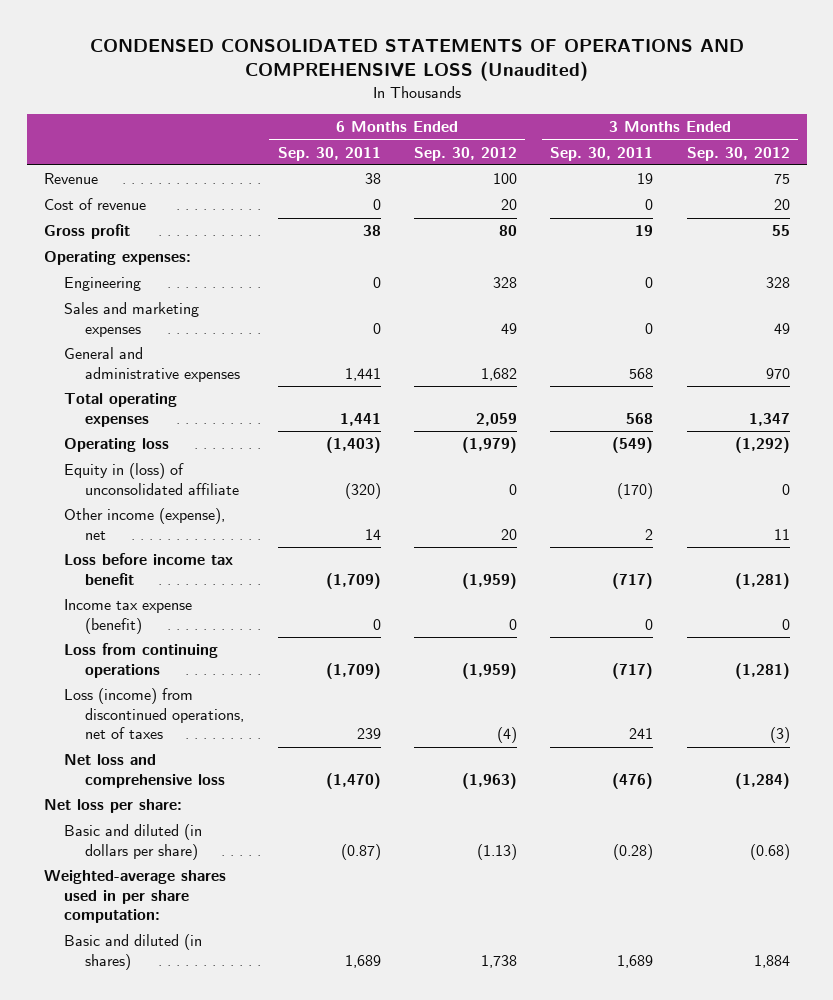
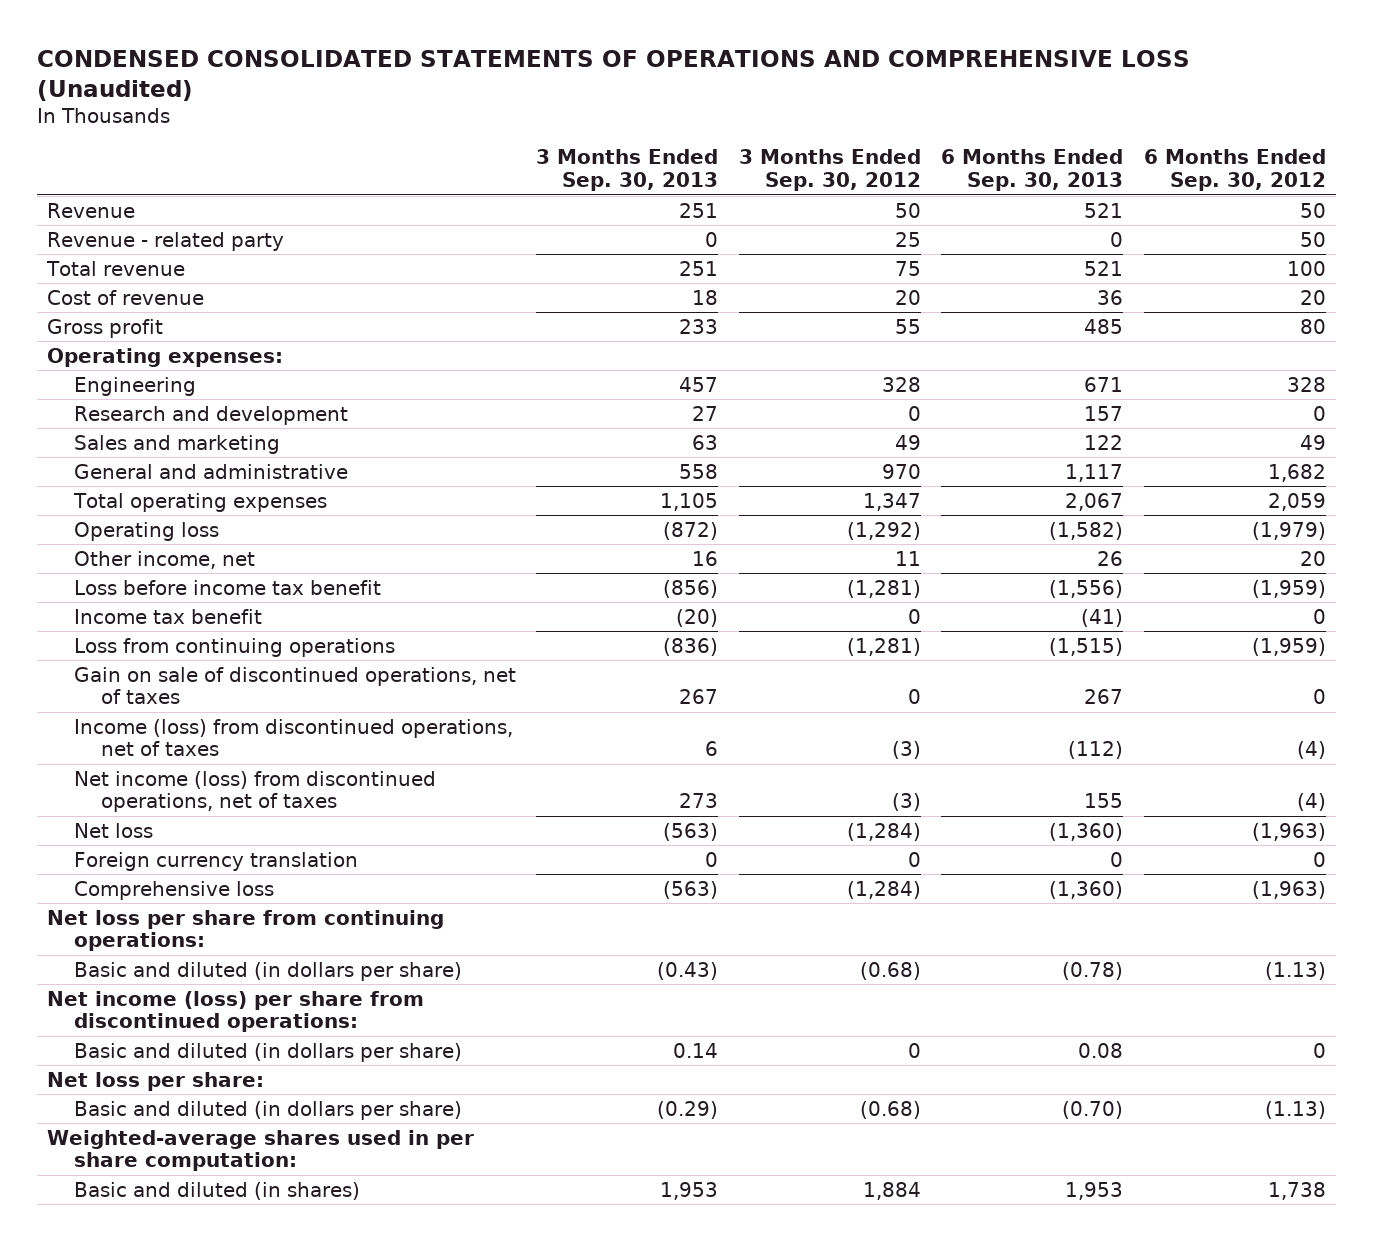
[277,146,381,161] Sep. 30, 2011 -> none
[550,146,654,161] Sep. 30, 2011 -> none
none -> [536,149,719,192] 3 Months Ended Sep. 30, 2013
none -> [941,149,1124,192] 6 Months Ended Sep. 30, 2013
[492,173,517,185] 100 -> [1300,202,1327,218] 50
[773,174,790,185] 75 -> [894,202,921,218] 50
none -> [46,231,284,251] Revenue - related party
none -> [45,260,185,276] Total revenue
none -> [73,405,348,425] Research and development
[64,302,200,337] Sales and marketing expenses -> [73,434,280,454] Sales and marketing
[64,347,241,382] General and administrative expenses -> [73,463,348,479] General and administrative
[64,463,240,495] Equity in (loss) of unconsolidated affiliate -> none
[64,508,226,540] Other income (expense), net -> [73,550,255,569] Other income, net
[64,599,193,634] Income tax expense (benefit) -> [73,608,262,624] Income tax benefit
none -> [73,666,516,705] Gain on sale of discontinued operations, net of taxes
none -> [73,718,513,757] Income (loss) from discontinued operations, net of taxes
[64,688,245,740] Loss (income) from discontinued operations, net of taxes -> [73,770,436,813] Net income (loss) from discontinued operations, net of taxes
[64,754,226,788] Net loss and comprehensive loss -> [73,822,153,838] Net loss
none -> [73,851,358,871] Foreign currency translation
none -> [73,880,274,900] Comprehensive loss
none -> [46,909,444,952] Net loss per share from continuing operations:
none -> [73,961,462,981] Basic and diluted (in dollars per share)
none -> [46,990,424,1033] Net income (loss) per share from discontinued operations:
none -> [73,1042,462,1062] Basic and diluted (in dollars per share)

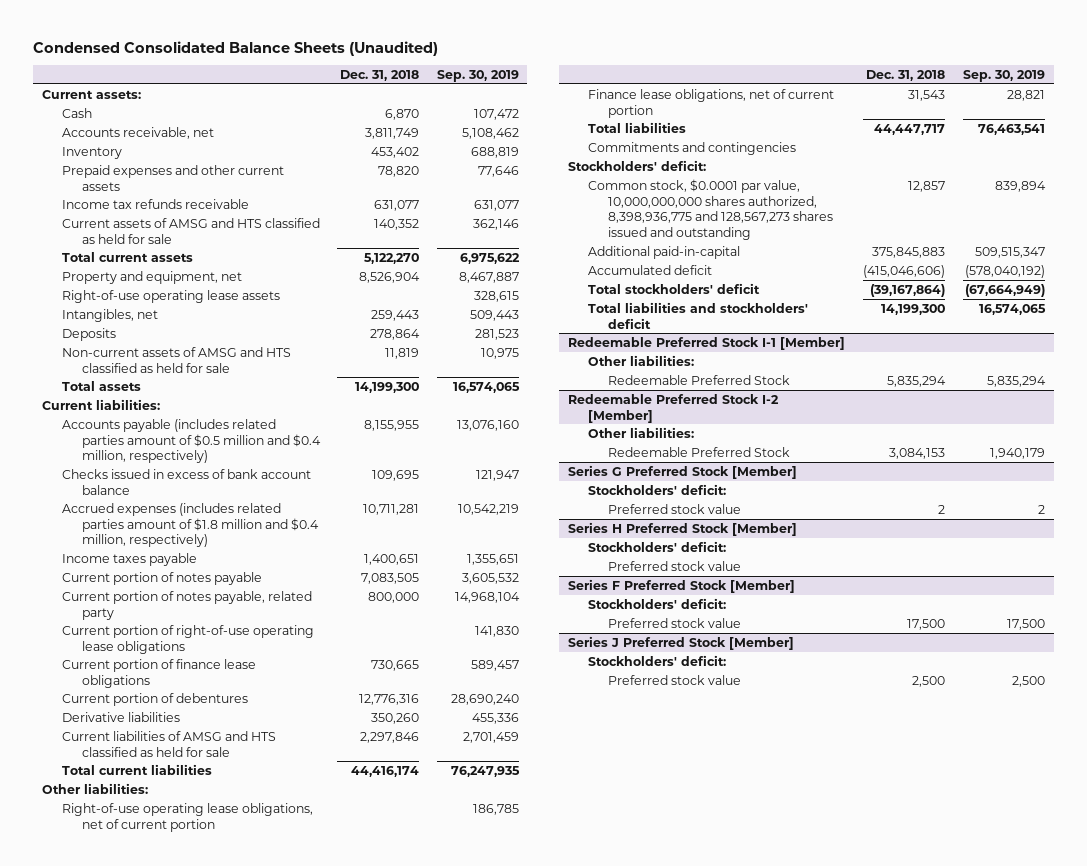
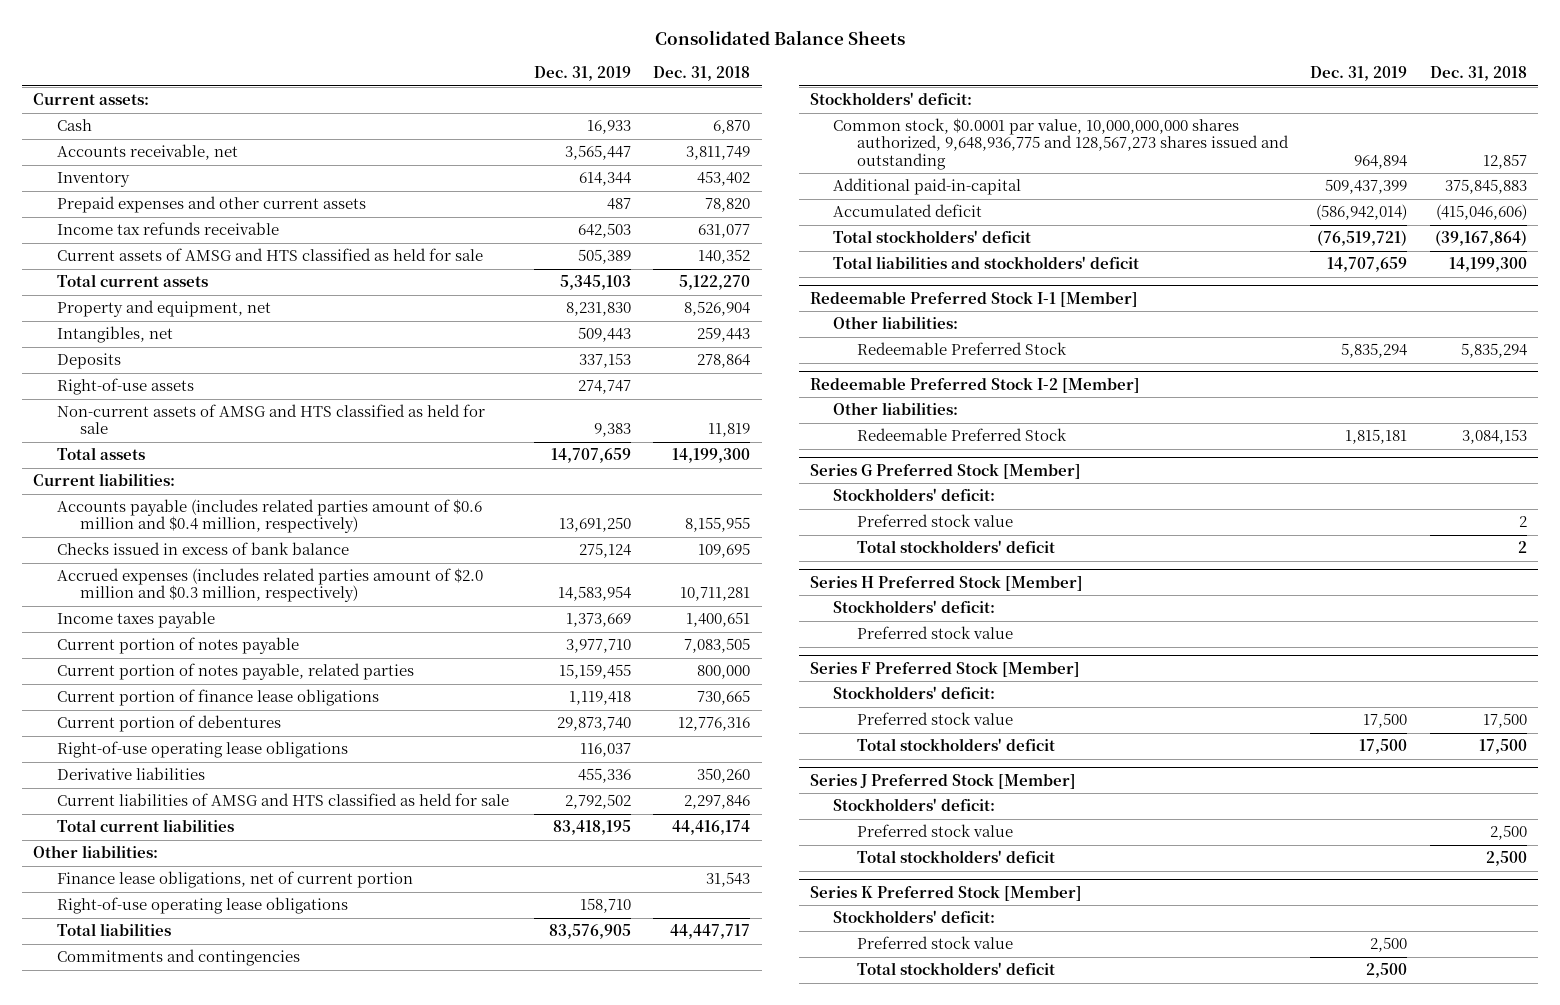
[32,40,438,56] Condensed Consolidated Balance Sheets (Unaudited) -> [655,30,906,46] Consolidated Balance Sheets
[436,69,519,82] Sep. 30, 2019 -> none
none -> [533,66,631,82] Dec. 31, 2019
[61,289,280,303] Right-of-use operating lease assets -> none
none -> [56,378,194,396] Right-of-use assets
[61,418,321,464] Accounts payable (includes related parties amount of $0.5 million and $0.4 million, respectively) -> [56,499,482,534] Accounts payable (includes related parties amount of $0.6 million and $0.4 million, respectively)
[61,468,311,495] Checks issued in excess of bank account balance -> [56,542,349,556] Checks issued in excess of bank balance
[61,502,319,548] Accrued expenses (includes related parties amount of $1.8 million and $0.4 million, respectively) -> [56,568,483,603] Accrued expenses (includes related parties amount of $2.0 million and $0.3 million, respectively)
[61,624,314,654] Current portion of right-of-use operating lease obligations -> none
[61,590,312,620] Current portion of notes payable, related party -> [56,663,414,681] Current portion of notes payable, related parties
none -> [56,741,348,759] Right-of-use operating lease obligations
[61,802,313,832] Right-of-use operating lease obligations, net of current portion -> none
none -> [56,897,348,915] Right-of-use operating lease obligations
[587,178,833,240] Common stock, $0.0001 par value, 10,000,000,000 shares authorized, 8,398,936,775 and 128,567,273 shares issued and outstanding -> [833,118,1289,170] Common stock, $0.0001 par value, 10,000,000,000 shares authorized, 9,648,936,775 and 128,567,273 shares issued and outstanding
none -> [856,540,1055,554] Total stockholders' deficit
none -> [856,738,1055,752] Total stockholders' deficit
none -> [856,850,1055,864] Total stockholders' deficit
none -> [810,884,1083,901] Series K Preferred Stock [Member]
none -> [833,910,996,924] Stockholders' deficit:
none -> [856,936,1013,950] Preferred stock value
none -> [856,962,1055,976] Total stockholders' deficit

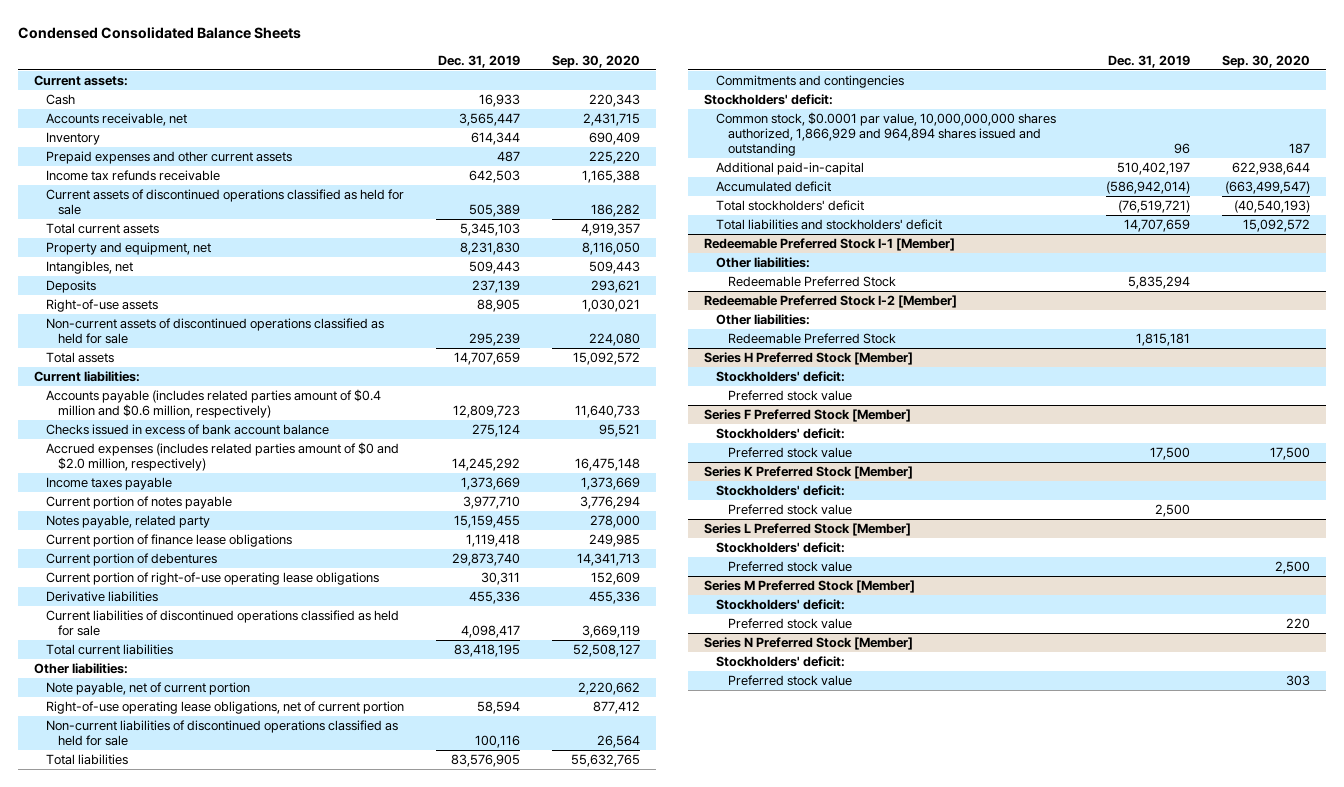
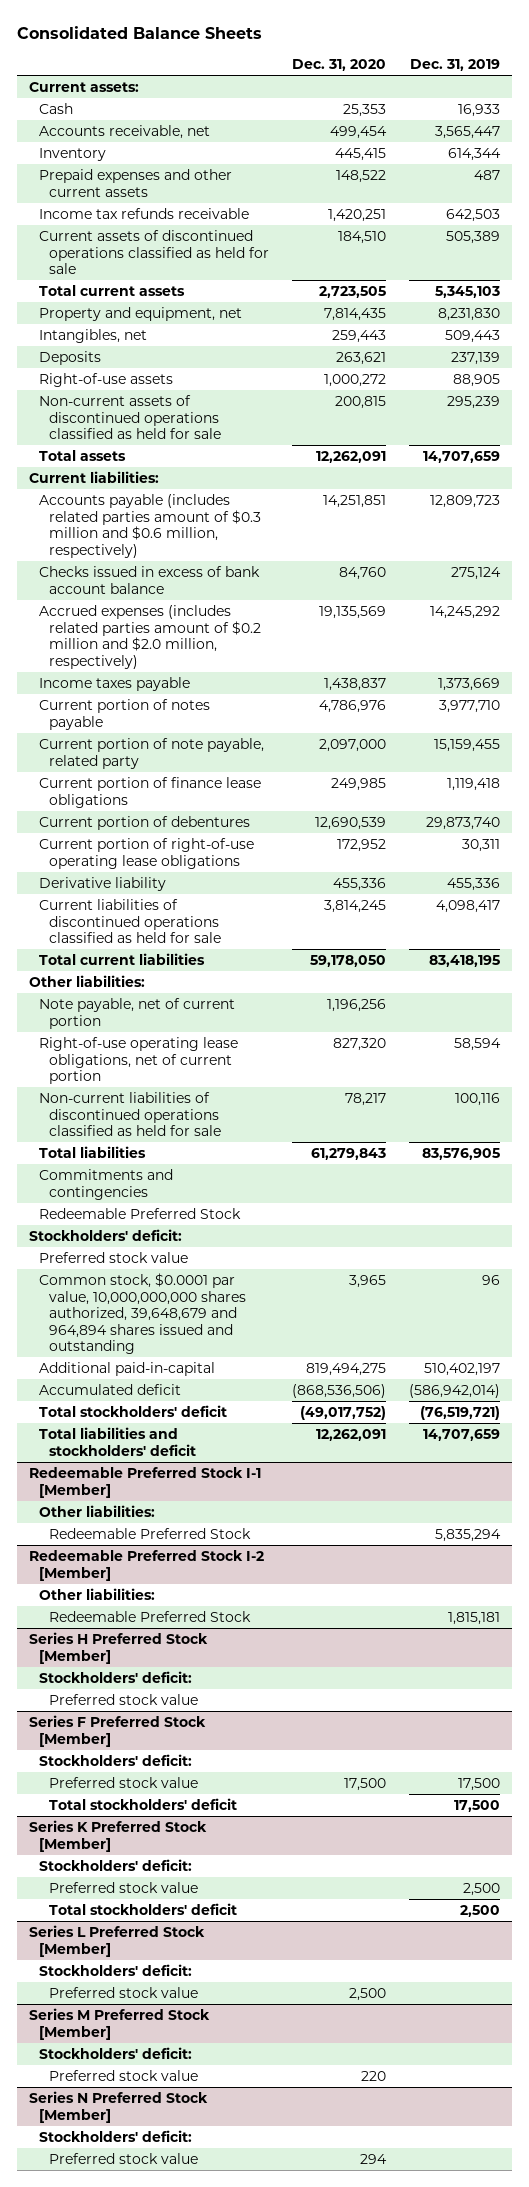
[18,26,302,39] Condensed Consolidated Balance Sheets -> [17,25,263,39] Consolidated Balance Sheets
[552,54,641,68] Sep. 30, 2020 -> none
none -> [292,59,387,72] Dec. 31, 2020
[46,389,382,419] Accounts payable (includes related parties amount of $0.4 million and $0.6 million, respectively) -> [38,494,261,558] Accounts payable (includes related parties amount of $0.3 million and $0.6 million, respectively)
[46,442,400,472] Accrued expenses (includes related parties amount of $0 and $2.0 million, respectively) -> [38,605,261,669] Accrued expenses (includes related parties amount of $0.2 million and $2.0 million, respectively)
[46,515,211,529] Notes payable, related party -> [38,738,264,769] Current portion of note payable, related party
[46,591,159,603] Derivative liabilities -> [38,877,166,892] Derivative liability
none -> [38,1208,241,1220] Redeemable Preferred Stock
none -> [38,1252,188,1264] Preferred stock value
[715,112,1056,157] Common stock, $0.0001 par value, 10,000,000,000 shares authorized, 1,866,929 and 964,894 shares issued and outstanding -> [38,1273,246,1355] Common stock, $0.0001 par value, 10,000,000,000 shares authorized, 39,648,679 and 964,894 shares issued and outstanding
none -> [48,1798,237,1811] Total stockholders' deficit
none -> [48,1903,237,1916] Total stockholders' deficit

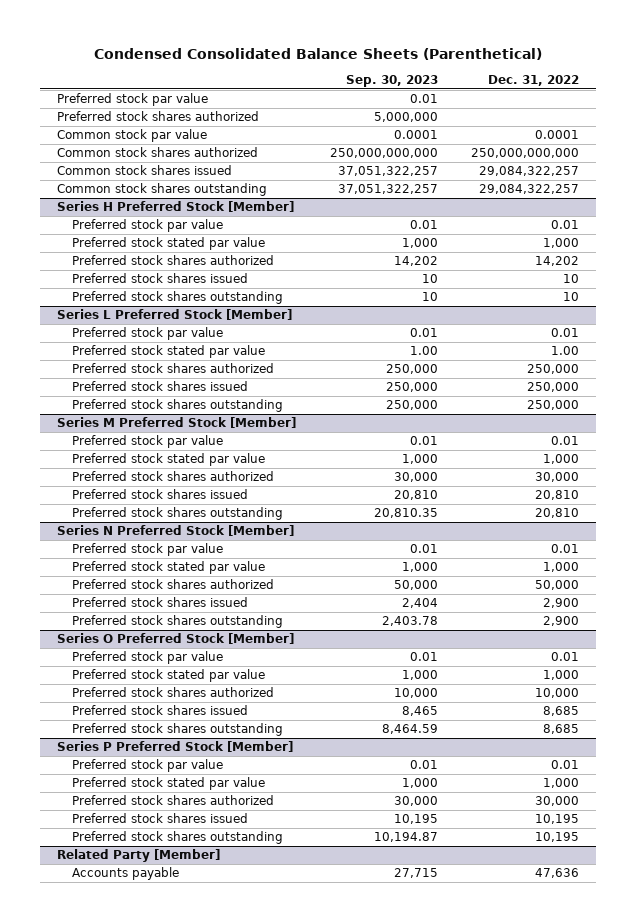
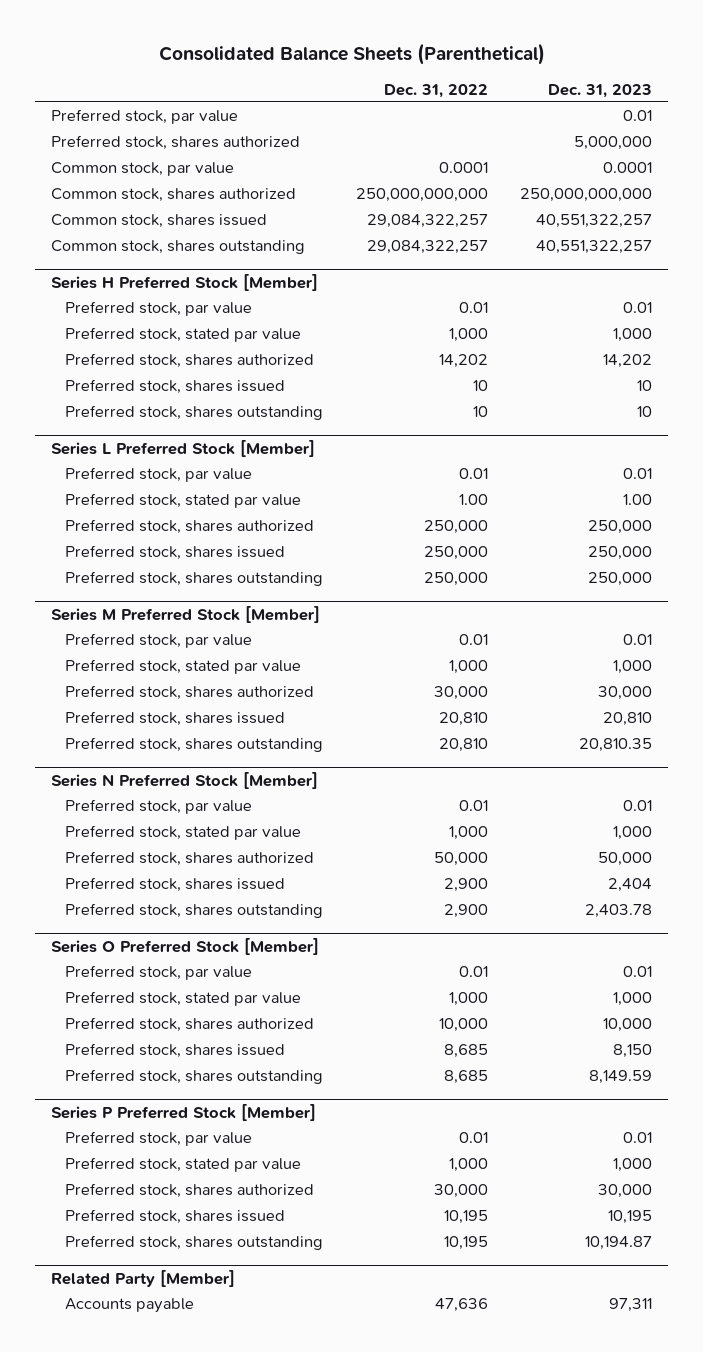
[94,47,543,60] Condensed Consolidated Balance Sheets (Parenthetical) -> [158,43,545,66] Consolidated Balance Sheets (Parenthetical)
[345,74,438,87] Sep. 30, 2023 -> none
none -> [548,83,653,98] Dec. 31, 2023
[57,93,209,107] Preferred stock par value -> [50,109,238,125] Preferred stock, par value
[57,111,260,122] Preferred stock shares authorized -> [50,135,300,151] Preferred stock, shares authorized
[57,129,208,143] Common stock par value -> [50,162,234,177] Common stock, par value
[57,147,259,158] Common stock shares authorized -> [50,188,296,203] Common stock, shares authorized
[57,165,233,176] Common stock shares issued -> [50,214,267,229] Common stock, shares issued
[57,183,268,197] Common stock shares outstanding -> [50,240,305,255] Common stock, shares outstanding
[72,219,224,233] Preferred stock par value -> [65,301,253,317] Preferred stock, par value
[72,237,266,251] Preferred stock stated par value -> [65,327,302,343] Preferred stock, stated par value
[72,255,275,266] Preferred stock shares authorized -> [65,353,315,369] Preferred stock, shares authorized
[72,273,249,284] Preferred stock shares issued -> [65,379,286,395] Preferred stock, shares issued
[72,291,284,305] Preferred stock shares outstanding -> [65,405,324,421] Preferred stock, shares outstanding
[72,327,224,341] Preferred stock par value -> [65,467,253,483] Preferred stock, par value
[72,345,266,359] Preferred stock stated par value -> [65,493,302,509] Preferred stock, stated par value
[72,363,275,374] Preferred stock shares authorized -> [65,519,315,535] Preferred stock, shares authorized
[72,381,249,392] Preferred stock shares issued -> [65,545,286,561] Preferred stock, shares issued
[72,399,284,413] Preferred stock shares outstanding -> [65,571,324,587] Preferred stock, shares outstanding
[72,435,224,449] Preferred stock par value -> [65,633,253,649] Preferred stock, par value
[72,453,266,467] Preferred stock stated par value -> [65,659,302,675] Preferred stock, stated par value
[72,471,275,482] Preferred stock shares authorized -> [65,685,315,701] Preferred stock, shares authorized
[72,489,249,500] Preferred stock shares issued -> [65,711,286,727] Preferred stock, shares issued
[72,507,284,521] Preferred stock shares outstanding -> [65,737,324,753] Preferred stock, shares outstanding
[72,543,224,557] Preferred stock par value -> [65,799,253,815] Preferred stock, par value
[72,561,266,575] Preferred stock stated par value -> [65,825,302,841] Preferred stock, stated par value
[72,579,275,590] Preferred stock shares authorized -> [65,851,315,867] Preferred stock, shares authorized
[72,597,249,608] Preferred stock shares issued -> [65,877,286,893] Preferred stock, shares issued
[72,615,284,629] Preferred stock shares outstanding -> [65,903,324,919] Preferred stock, shares outstanding
[72,651,224,665] Preferred stock par value -> [65,965,253,981] Preferred stock, par value
[72,669,266,683] Preferred stock stated par value -> [65,991,302,1007] Preferred stock, stated par value
[72,687,275,698] Preferred stock shares authorized -> [65,1017,315,1033] Preferred stock, shares authorized
[72,705,249,716] Preferred stock shares issued -> [65,1043,286,1059] Preferred stock, shares issued
[72,723,284,737] Preferred stock shares outstanding -> [65,1069,324,1085] Preferred stock, shares outstanding
[72,759,224,773] Preferred stock par value -> [65,1131,253,1147] Preferred stock, par value
[72,777,266,791] Preferred stock stated par value -> [65,1157,302,1173] Preferred stock, stated par value
[72,795,275,806] Preferred stock shares authorized -> [65,1183,315,1199] Preferred stock, shares authorized
[72,813,249,824] Preferred stock shares issued -> [65,1209,286,1225] Preferred stock, shares issued
[72,831,284,845] Preferred stock shares outstanding -> [65,1235,324,1251] Preferred stock, shares outstanding

